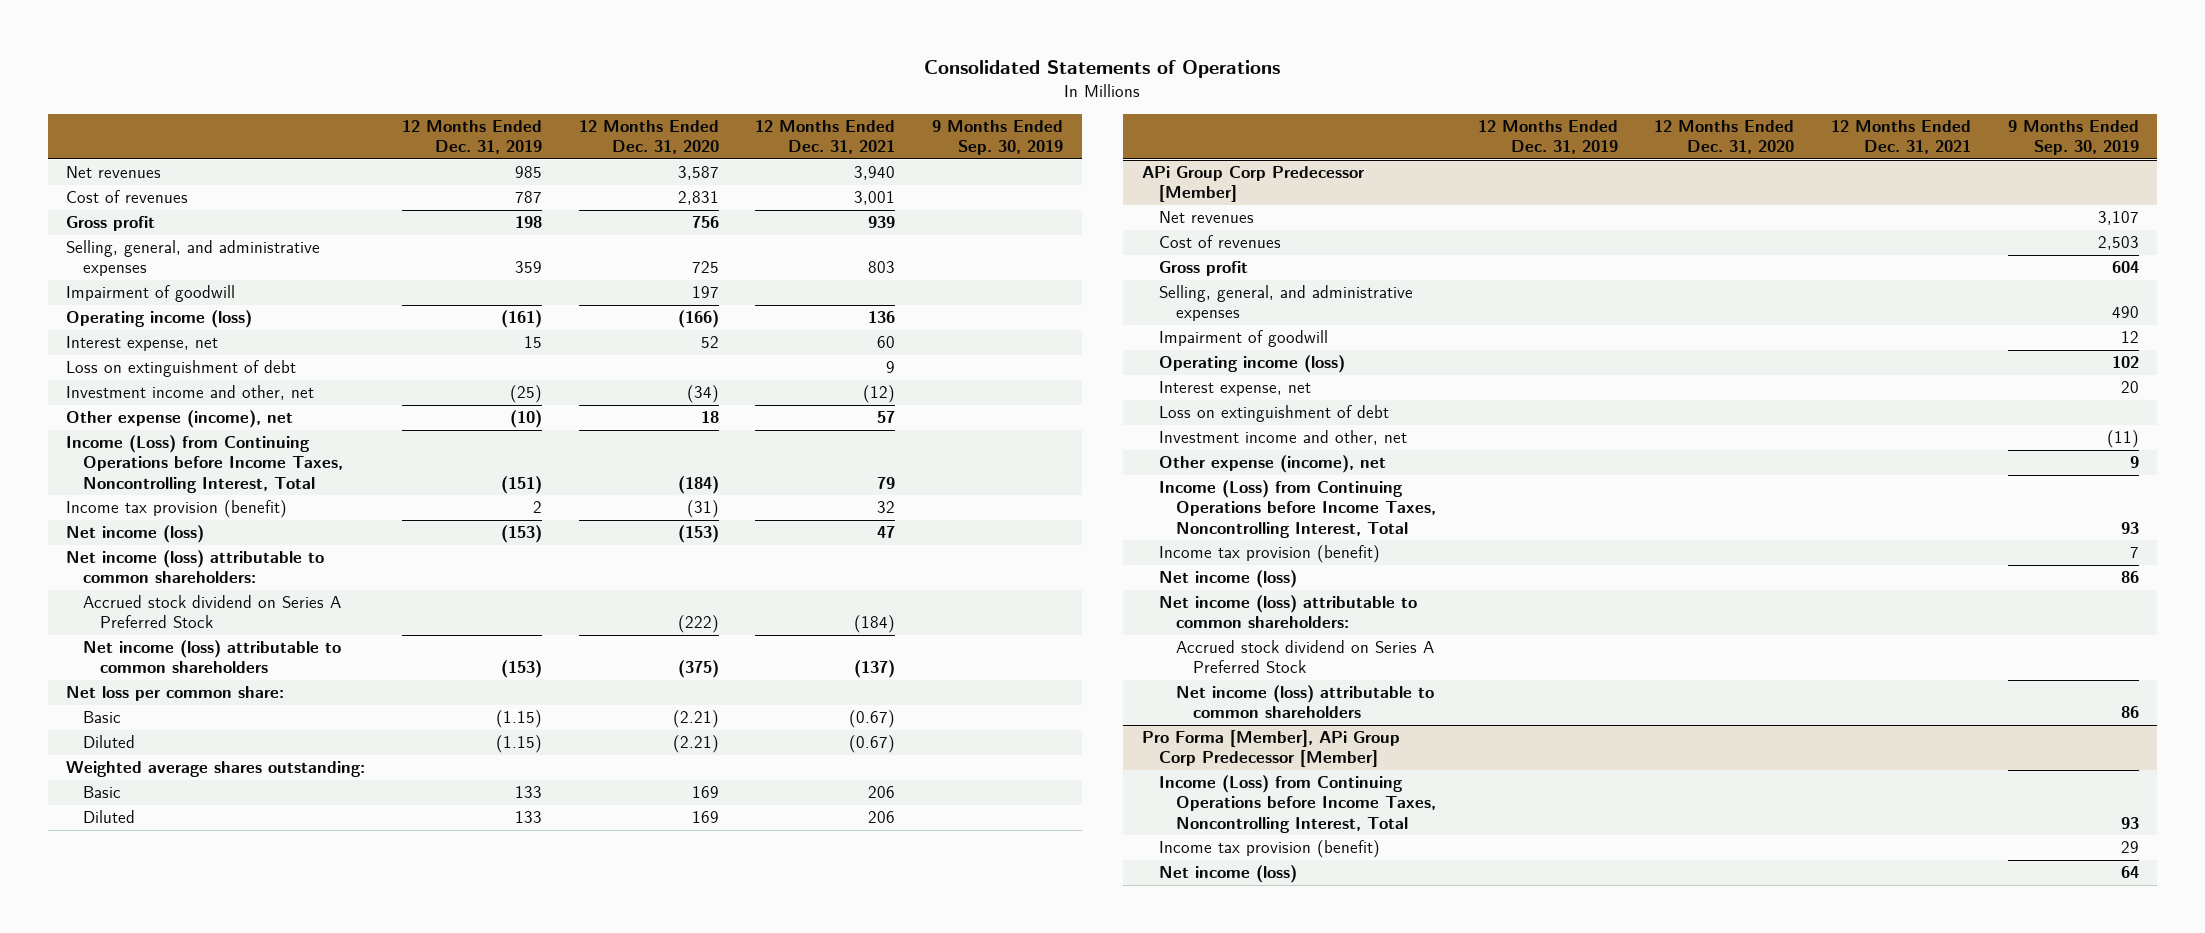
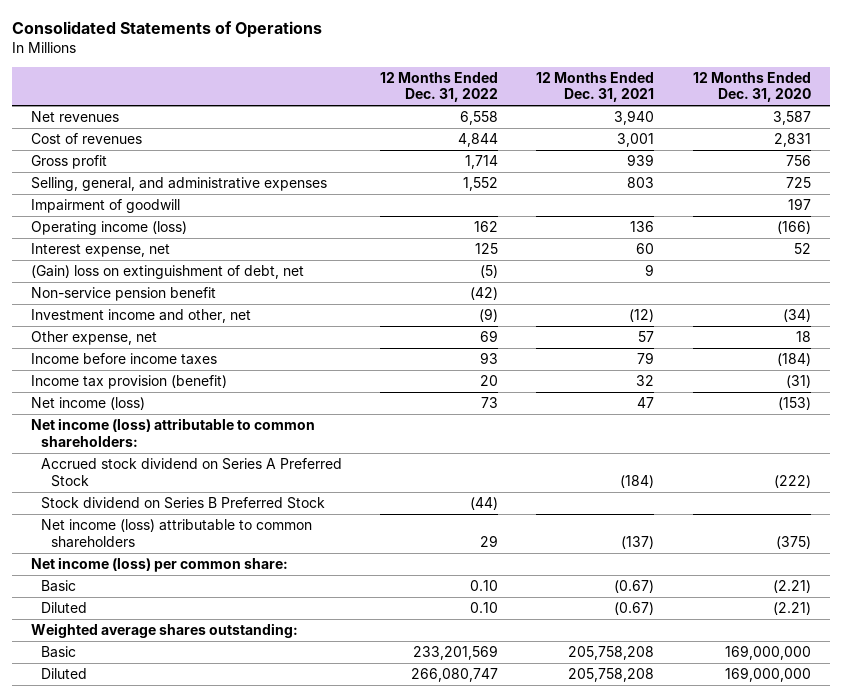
[402,119,543,155] 12 Months Ended Dec. 31, 2019 -> none
[932,119,1064,156] 9 Months Ended Sep. 30, 2019 -> none
none -> [380,71,499,103] 12 Months Ended Dec. 31, 2022
[66,360,297,378] Loss on extinguishment of debt -> [30,265,304,280] (Gain) loss on extinguishment of debt, net
none -> [30,287,216,302] Non-service pension benefit
[66,410,294,429] Other expense (income), net -> [30,331,157,346] Other expense, net
[66,435,344,493] Income (Loss) from Continuing Operations before Income Taxes, Noncontrolling Interest, Total -> [30,353,217,366] Income before income taxes
none -> [41,497,326,510] Stock dividend on Series B Preferred Stock
[66,686,285,702] Net loss per common share: -> [30,557,288,573] Net income (loss) per common share:
[1141,166,1365,203] APi Group Corp Predecessor [Member] -> none
[1158,211,1254,224] Net revenues -> none
[1158,235,1281,249] Cost of revenues -> none
[1158,261,1248,277] Gross profit -> none
[1158,285,1413,322] Selling, general, and administrative expenses -> none
[1158,330,1328,348] Impairment of goodwill -> none
[1158,355,1345,374] Operating income (loss) -> none
[1158,381,1311,397] Interest expense, net -> none
[1158,405,1389,423] Loss on extinguishment of debt -> none
[1158,430,1407,446] Investment income and other, net -> none
[1158,455,1386,474] Other expense (income), net -> none
[1158,480,1436,538] Income (Loss) from Continuing Operations before Income Taxes, Noncontrolling Interest, Total -> none
[1158,545,1380,564] Income tax provision (benefit) -> none
[1158,570,1297,589] Net income (loss) -> none
[1158,595,1417,629] Net income (loss) attributable to common shareholders: -> none
[1175,640,1434,674] Accrued stock dividend on Series A Preferred Stock -> none
[1175,685,1434,719] Net income (loss) attributable to common shareholders -> none
[1141,730,1400,768] Pro Forma [Member], APi Group Corp Predecessor [Member] -> none
[1158,775,1436,833] Income (Loss) from Continuing Operations before Income Taxes, Noncontrolling Interest, Total -> none
[1158,840,1380,859] Income tax provision (benefit) -> none
[1158,865,1297,884] Net income (loss) -> none
[691,786,719,799] 169 -> [724,645,811,661] 169,000,000
[868,786,896,799] 206 -> [568,646,655,661] 205,758,208
[691,811,719,824] 169 -> [724,667,811,683] 169,000,000
[868,811,896,824] 206 -> [568,668,655,683] 205,758,208

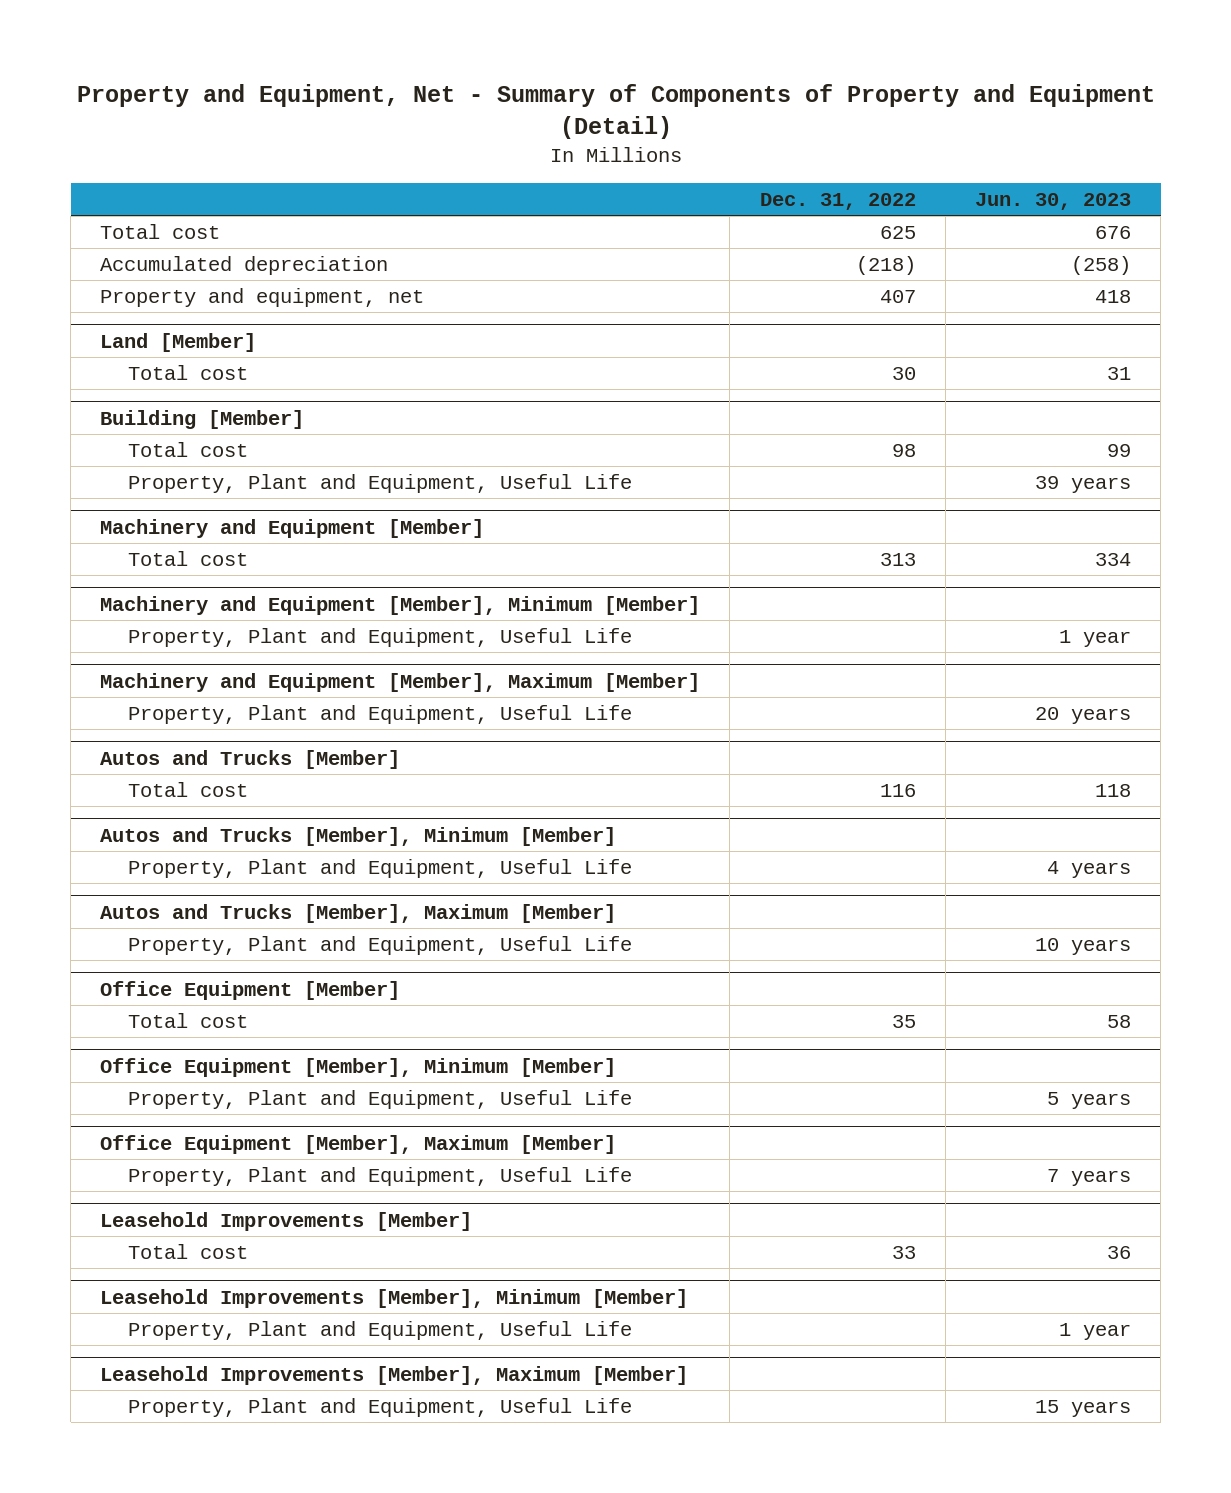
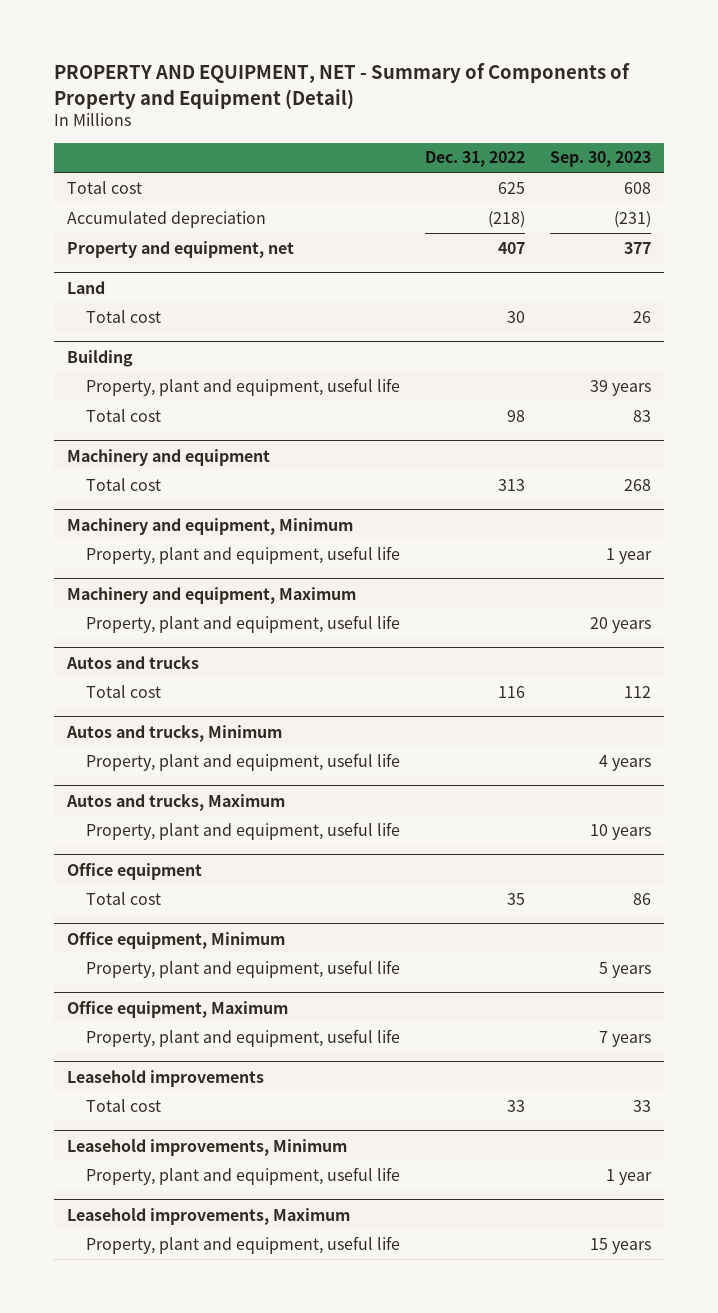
[76,84,1155,140] Property and Equipment, Net - Summary of Components of Property and Equipment (Detail) -> [54,63,631,109] PROPERTY AND EQUIPMENT, NET - Summary of Components of Property and Equipment (Detail)
[975,192,1132,210] Jun. 30, 2023 -> none
none -> [550,151,652,168] Sep. 30, 2023
[100,332,257,352] Land [Member] -> [67,280,106,294] Land
[100,409,305,429] Building [Member] -> [67,349,134,367] Building
none -> [85,377,400,396] Property, plant and equipment, useful life
[127,474,632,494] Property, Plant and Equipment, Useful Life -> none
[100,518,485,538] Machinery and Equipment [Member] -> [67,448,271,466] Machinery and equipment
[100,595,701,615] Machinery and Equipment [Member], Minimum [Member] -> [67,517,354,535] Machinery and equipment, Minimum
[127,628,632,648] Property, Plant and Equipment, Useful Life -> [85,545,400,564] Property, plant and equipment, useful life
[100,672,701,692] Machinery and Equipment [Member], Maximum [Member] -> [67,586,357,604] Machinery and equipment, Maximum
[127,705,632,725] Property, Plant and Equipment, Useful Life -> [85,614,400,633] Property, plant and equipment, useful life
[100,749,401,769] Autos and Trucks [Member] -> [66,655,200,669] Autos and trucks
[100,826,617,846] Autos and Trucks [Member], Minimum [Member] -> [66,724,283,742] Autos and trucks, Minimum
[127,859,632,879] Property, Plant and Equipment, Useful Life -> [85,752,400,771] Property, plant and equipment, useful life
[100,903,617,923] Autos and Trucks [Member], Maximum [Member] -> [66,793,286,811] Autos and trucks, Maximum
[127,936,632,956] Property, Plant and Equipment, Useful Life -> [85,821,400,840] Property, plant and equipment, useful life
[100,980,401,1000] Office Equipment [Member] -> [67,862,203,880] Office equipment
[100,1057,617,1077] Office Equipment [Member], Minimum [Member] -> [67,931,286,949] Office equipment, Minimum
[127,1090,632,1110] Property, Plant and Equipment, Useful Life -> [85,959,400,978] Property, plant and equipment, useful life
[100,1134,617,1154] Office Equipment [Member], Maximum [Member] -> [67,1000,289,1018] Office equipment, Maximum
[127,1167,632,1187] Property, Plant and Equipment, Useful Life -> [85,1028,400,1047] Property, plant and equipment, useful life
[100,1211,473,1231] Leasehold Improvements [Member] -> [67,1069,265,1087] Leasehold improvements
[100,1288,689,1308] Leasehold Improvements [Member], Minimum [Member] -> [67,1138,348,1156] Leasehold improvements, Minimum
[127,1321,632,1341] Property, Plant and Equipment, Useful Life -> [85,1166,400,1185] Property, plant and equipment, useful life
[100,1365,689,1385] Leasehold Improvements [Member], Maximum [Member] -> [67,1207,351,1225] Leasehold improvements, Maximum
[127,1398,632,1418] Property, Plant and Equipment, Useful Life -> [85,1235,400,1254] Property, plant and equipment, useful life

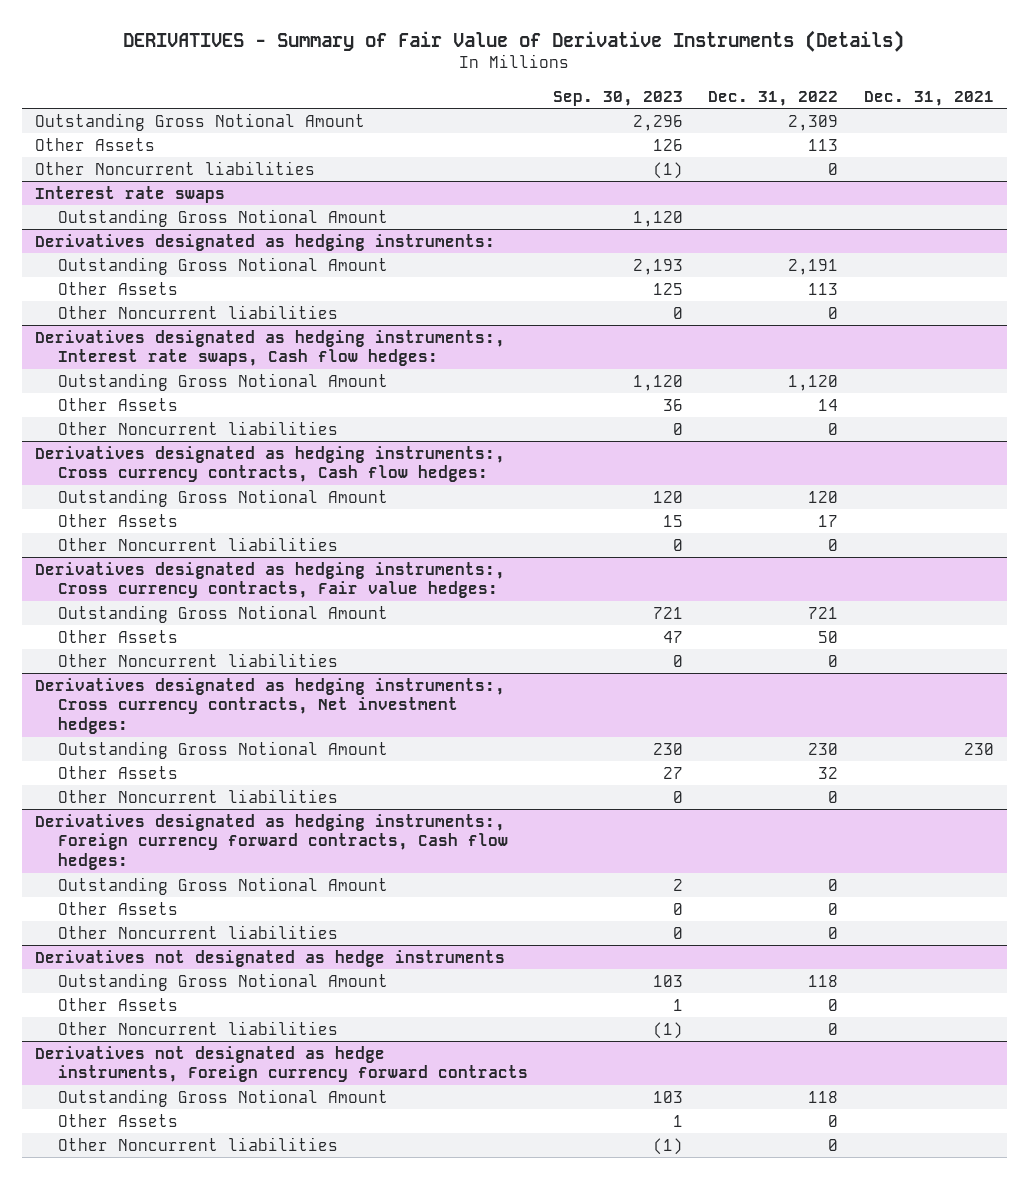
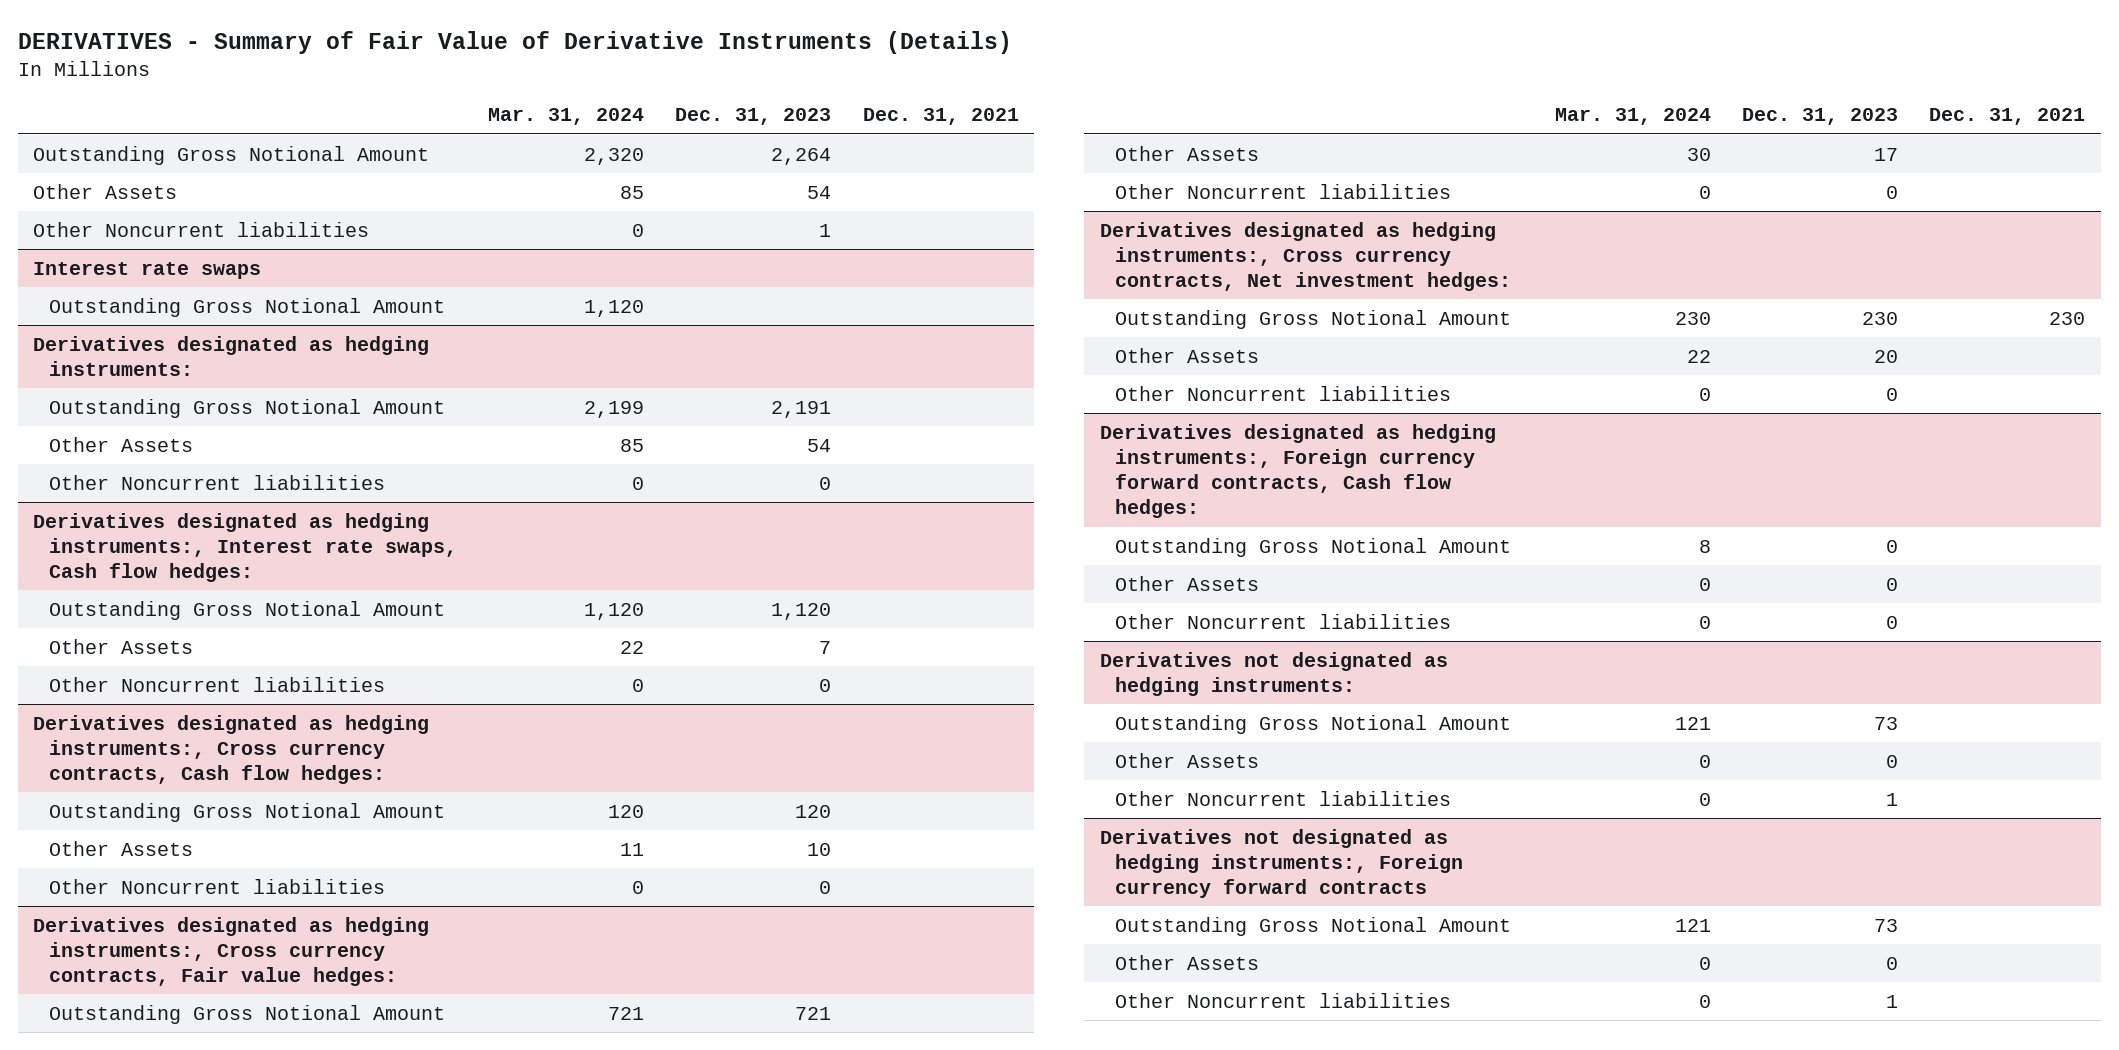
[552,90,683,106] Sep. 30, 2023 -> none
[708,90,839,106] Dec. 31, 2022 -> none
none -> [487,108,644,126] Mar. 31, 2024
none -> [675,108,832,126] Dec. 31, 2023
[34,949,505,967] Derivatives not designated as hedge instruments -> [1100,651,1449,696] Derivatives not designated as hedging instruments:
[34,1045,528,1083] Derivatives not designated as hedge instruments, Foreign currency forward contracts -> [1100,828,1464,899] Derivatives not designated as hedging instruments:, Foreign currency forward contracts

